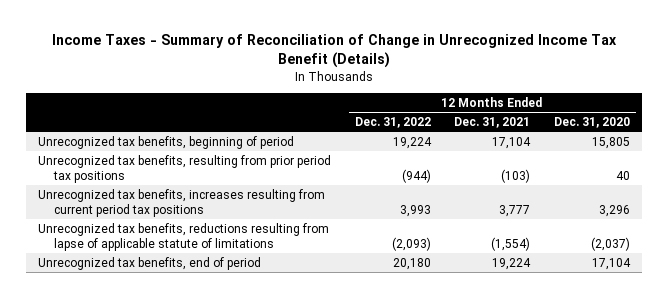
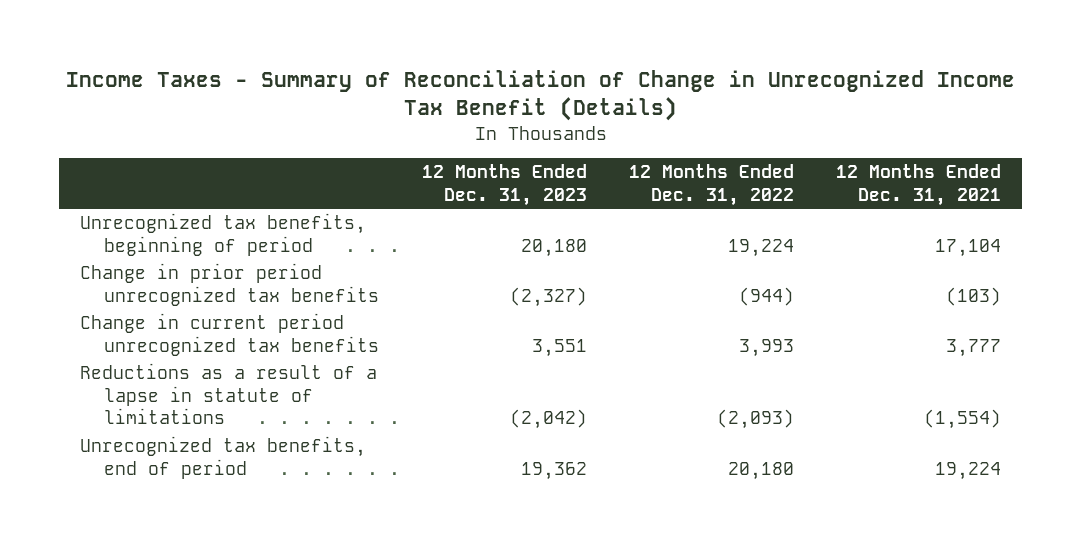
[553,117,630,129] Dec. 31, 2020 -> none
none -> [421,164,587,206] 12 Months Ended Dec. 31, 2023
[37,154,331,183] Unrecognized tax benefits, resulting from prior period tax positions -> [79,263,380,306] Change in prior period unrecognized tax benefits
[37,188,325,217] Unrecognized tax benefits, increases resulting from current period tax positions -> [79,313,380,356] Change in current period unrecognized tax benefits
[37,222,329,251] Unrecognized tax benefits, reductions resulting from lapse of applicable statute of limitations -> [79,363,377,425] Reductions as a result of a lapse in statute of limitations

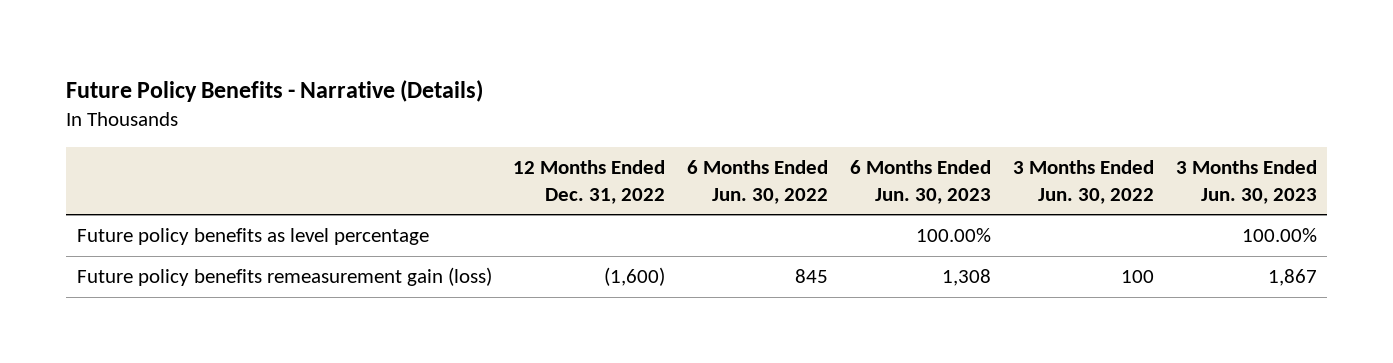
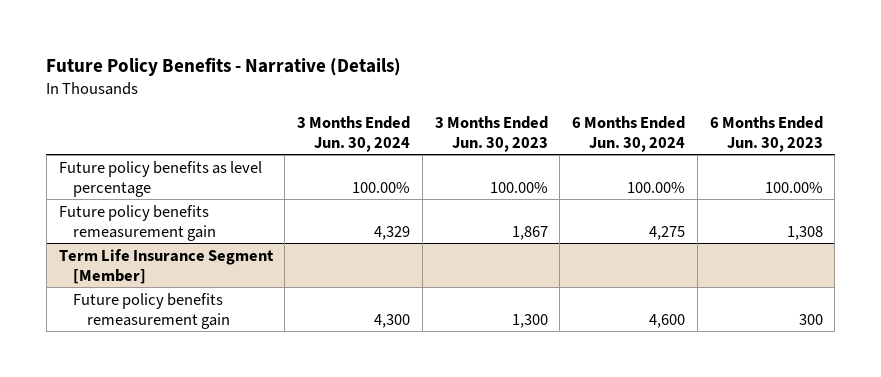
[513,159,666,204] 12 Months Ended Dec. 31, 2022 -> none
[687,159,829,204] 6 Months Ended Jun. 30, 2022 -> none
[1012,159,1154,204] 3 Months Ended Jun. 30, 2022 -> none
none -> [297,115,411,152] 3 Months Ended Jun. 30, 2024
none -> [572,115,686,152] 6 Months Ended Jun. 30, 2024
[76,267,492,287] Future policy benefits remeasurement gain (loss) -> [58,204,216,241] Future policy benefits remeasurement gain
none -> [58,248,274,284] Term Life Insurance Segment [Member]
none -> [72,292,231,329] Future policy benefits remeasurement gain

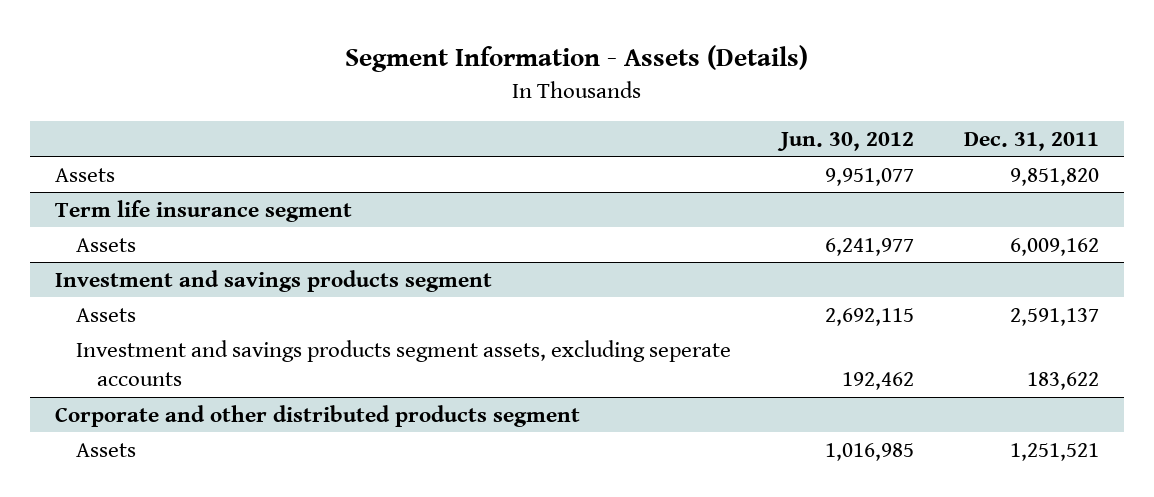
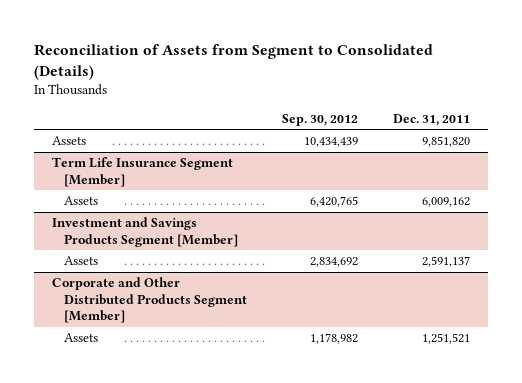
[344,45,808,73] Segment Information - Assets (Details) -> [34,44,434,81] Reconciliation of Assets from Segment to Consolidated (Details)
[776,131,914,151] Jun. 30, 2012 -> none
none -> [282,113,359,126] Sep. 30, 2012
[55,199,353,222] Term life insurance segment -> [52,157,234,187] Term Life Insurance Segment [Member]
[55,269,493,292] Investment and savings products segment -> [52,217,238,247] Investment and Savings Products Segment [Member]
[75,339,731,387] Investment and savings products segment assets, excluding seperate accounts -> none
[55,404,581,427] Corporate and other distributed products segment -> [52,277,247,324] Corporate and Other Distributed Products Segment [Member]

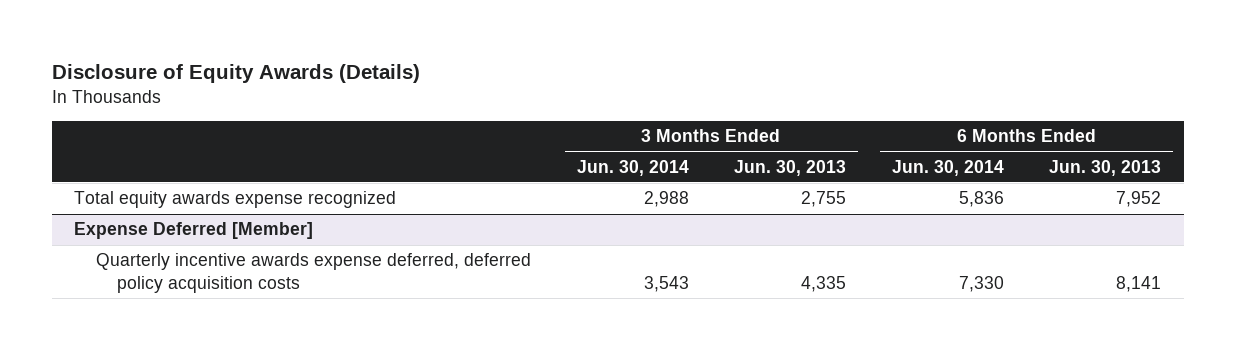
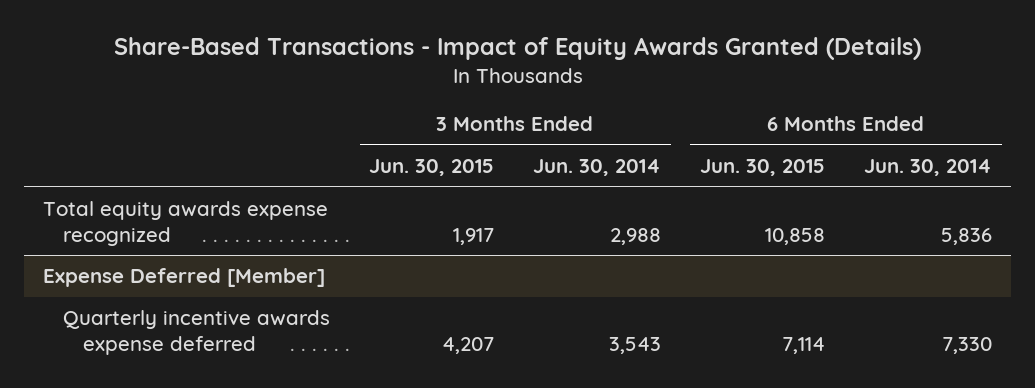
[51,64,420,84] Disclosure of Equity Awards (Details) -> [113,37,921,61] Share-Based Transactions - Impact of Equity Awards Granted (Details)
[734,159,847,176] Jun. 30, 2013 -> none
[1049,159,1162,176] Jun. 30, 2013 -> none
none -> [369,159,495,177] Jun. 30, 2015
none -> [700,159,826,177] Jun. 30, 2015
[95,253,531,293] Quarterly incentive awards expense deferred, deferred policy acquisition costs -> [63,310,331,355] Quarterly incentive awards expense deferred

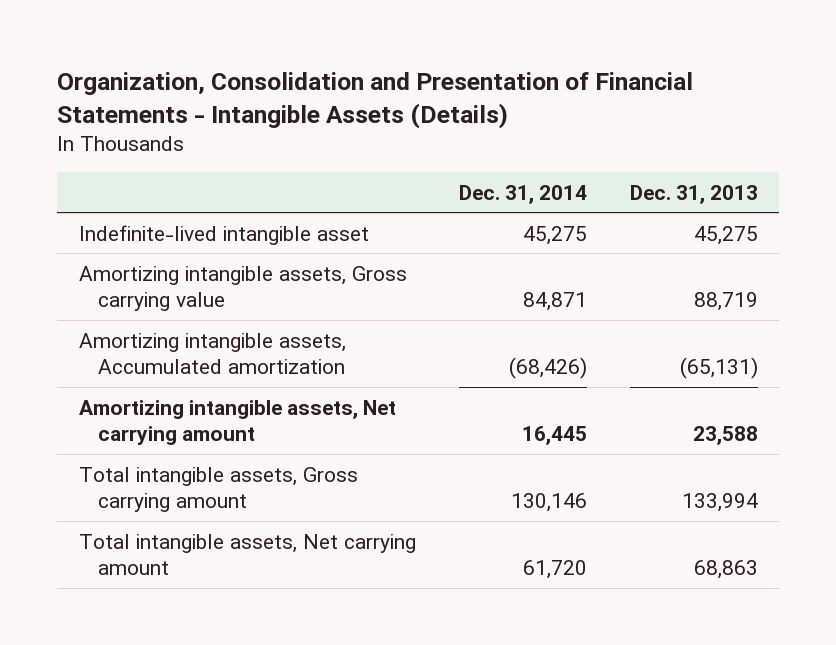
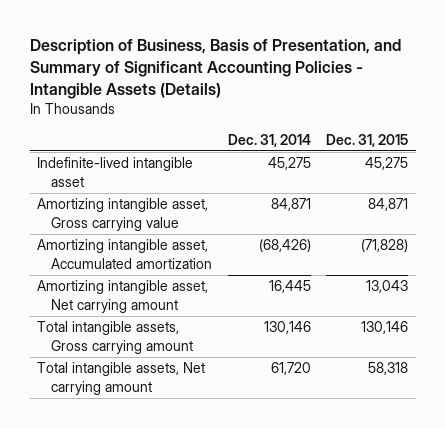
[57,71,694,129] Organization, Consolidation and Presentation of Financial Statements - Intangible Assets (Details) -> [29,39,401,100] Description of Business, Basis of Presentation, and Summary of Significant Accounting Policies - Intangible Assets (Details)
[629,184,758,204] Dec. 31, 2013 -> none
none -> [326,133,409,147] Dec. 31, 2015
[78,265,407,312] Amortizing intangible assets, Gross carrying value -> [37,198,209,231] Amortizing intangible asset, Gross carrying value
[78,332,346,375] Amortizing intangible assets, Accumulated amortization -> [37,239,213,269] Amortizing intangible asset, Accumulated amortization
[78,399,396,446] Amortizing intangible assets, Net carrying amount -> [37,280,209,313] Amortizing intangible asset, Net carrying amount

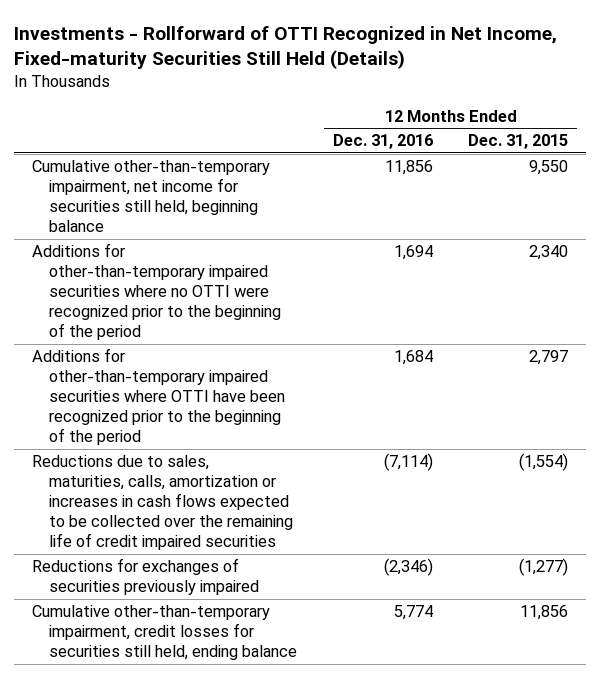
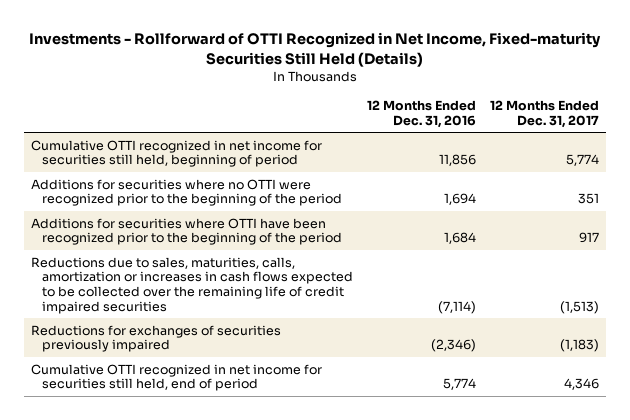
[468,134,569,150] Dec. 31, 2015 -> none
none -> [489,100,599,128] 12 Months Ended Dec. 31, 2017
[32,160,271,233] Cumulative other-than-temporary impairment, net income for securities still held, beginning balance -> [30,139,322,168] Cumulative OTTI recognized in net income for securities still held, beginning of period
[32,243,282,341] Additions for other-than-temporary impaired securities where no OTTI were recognized prior to the beginning of the period -> [30,178,343,207] Additions for securities where no OTTI were recognized prior to the beginning of the period
[32,348,286,446] Additions for other-than-temporary impaired securities where OTTI have been recognized prior to the beginning of the period -> [30,217,343,246] Additions for securities where OTTI have been recognized prior to the beginning of the period
[32,605,298,661] Cumulative other-than-temporary impairment, credit losses for securities still held, ending balance -> [30,363,322,392] Cumulative OTTI recognized in net income for securities still held, end of period

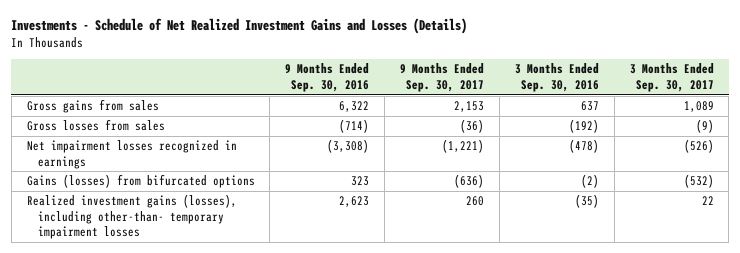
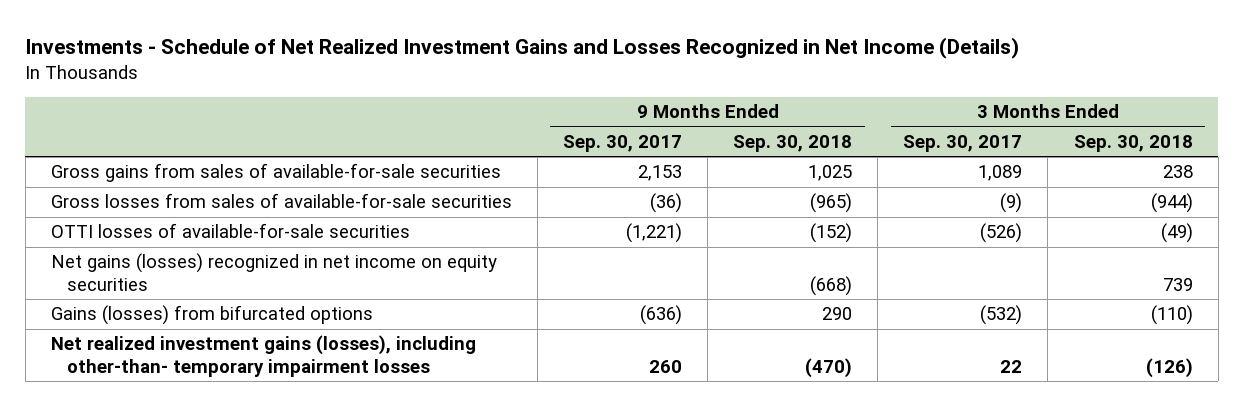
[11,18,468,35] Investments - Schedule of Net Realized Investment Gains and Losses (Details) -> [25,36,1020,59] Investments - Schedule of Net Realized Investment Gains and Losses Recognized in Net Income (Details)
[285,63,370,92] 9 Months Ended Sep. 30, 2016 -> none
[514,63,599,92] 3 Months Ended Sep. 30, 2016 -> none
none -> [733,135,853,153] Sep. 30, 2018
none -> [1073,135,1193,153] Sep. 30, 2018
[26,99,159,114] Gross gains from sales -> [50,163,501,183] Gross gains from sales of available-for-sale securities
[26,119,165,132] Gross losses from sales -> [50,193,512,209] Gross losses from sales of available-for-sale securities
[26,140,237,169] Net impairment losses recognized in earnings -> [50,223,410,239] OTTI losses of available-for-sale securities
none -> [50,253,497,291] Net gains (losses) recognized in net income on equity securities
[26,194,237,240] Realized investment gains (losses), including other-than- temporary impairment losses -> [50,335,476,377] Net realized investment gains (losses), including other-than- temporary impairment losses

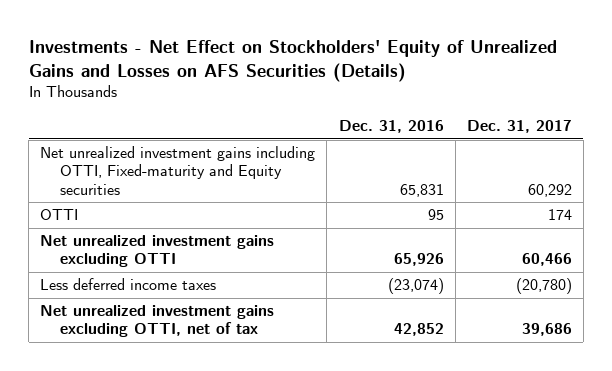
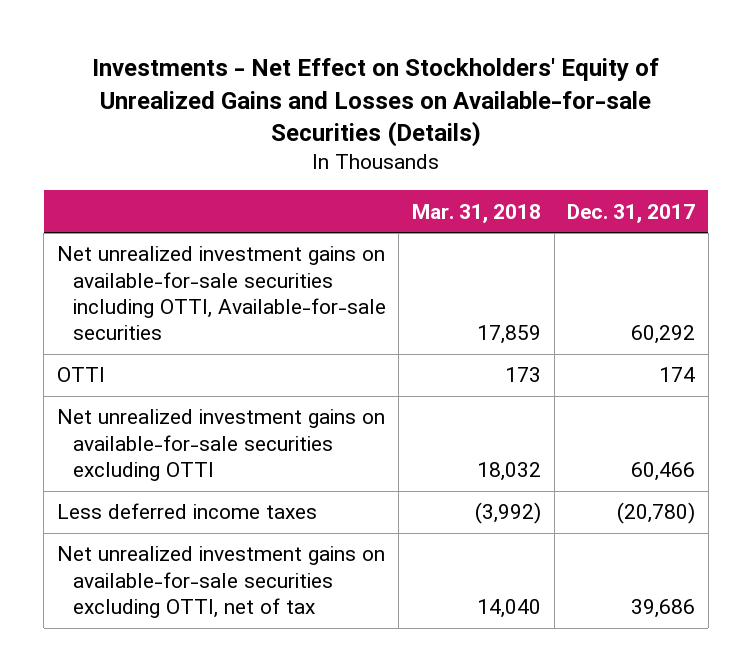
[28,39,557,82] Investments - Net Effect on Stockholders' Equity of Unrealized Gains and Losses on AFS Securities (Details) -> [92,58,660,148] Investments - Net Effect on Stockholders' Equity of Unrealized Gains and Losses on Available-for-sale Securities (Details)
[338,120,444,134] Dec. 31, 2016 -> none
none -> [411,203,541,223] Mar. 31, 2018
[40,146,316,195] Net unrealized investment gains including OTTI, Fixed-maturity and Equity securities -> [56,246,386,341] Net unrealized investment gains on available-for-sale securities including OTTI, Available-for-sale securities
[40,235,275,268] Net unrealized investment gains excluding OTTI -> [56,409,385,481] Net unrealized investment gains on available-for-sale securities excluding OTTI
[40,305,275,338] Net unrealized investment gains excluding OTTI, net of tax -> [56,546,385,618] Net unrealized investment gains on available-for-sale securities excluding OTTI, net of tax

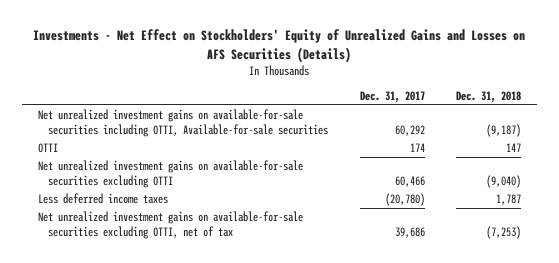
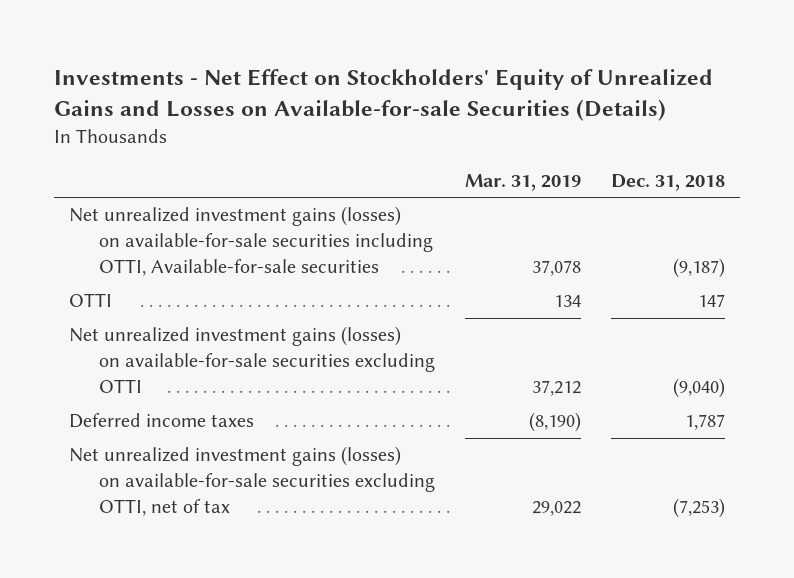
[33,29,526,63] Investments - Net Effect on Stockholders' Equity of Unrealized Gains and Losses on AFS Securities (Details) -> [54,69,714,122] Investments - Net Effect on Stockholders' Equity of Unrealized Gains and Losses on Available-for-sale Securities (Details)
[359,90,425,103] Dec. 31, 2017 -> none
none -> [465,173,582,191] Mar. 31, 2019
[37,109,329,138] Net unrealized investment gains on available-for-sale securities including OTTI, Available-for-sale securities -> [68,206,434,277] Net unrealized investment gains (losses) on available-for-sale securities including OTTI, Available-for-sale securities
[37,160,303,189] Net unrealized investment gains on available-for-sale securities excluding OTTI -> [68,326,436,394] Net unrealized investment gains (losses) on available-for-sale securities excluding OTTI
[37,193,168,205] Less deferred income taxes -> [68,413,254,429] Deferred income taxes
[37,211,303,240] Net unrealized investment gains on available-for-sale securities excluding OTTI, net of tax -> [68,446,436,517] Net unrealized investment gains (losses) on available-for-sale securities excluding OTTI, net of tax

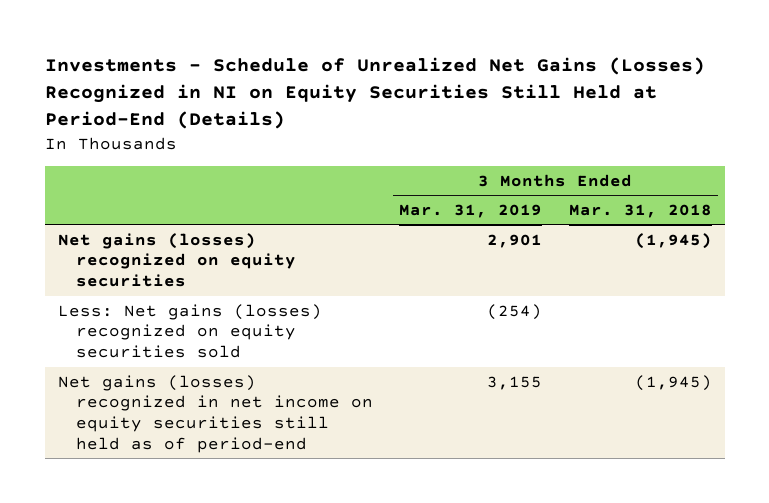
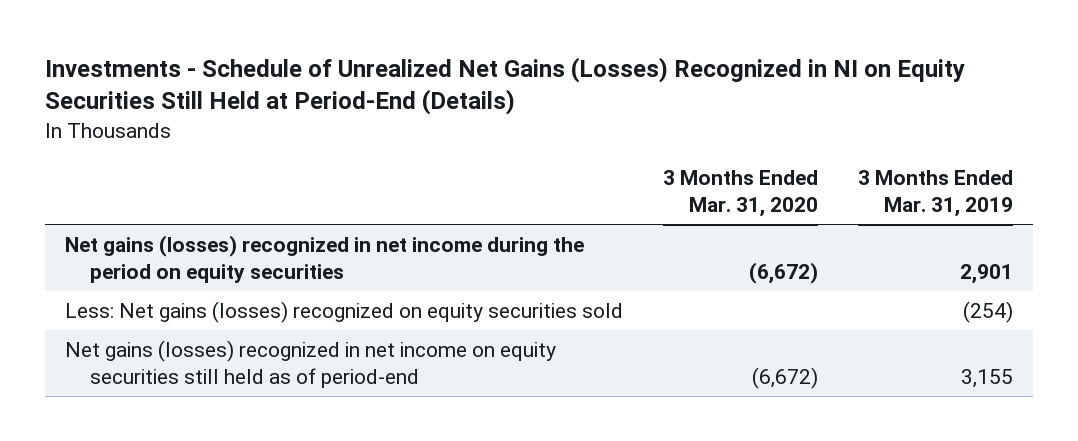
[568,203,712,218] Mar. 31, 2018 -> none
none -> [662,170,818,218] 3 Months Ended Mar. 31, 2020
[57,232,296,288] Net gains (losses) recognized on equity securities -> [64,234,584,283] Net gains (losses) recognized in net income during the period on equity securities

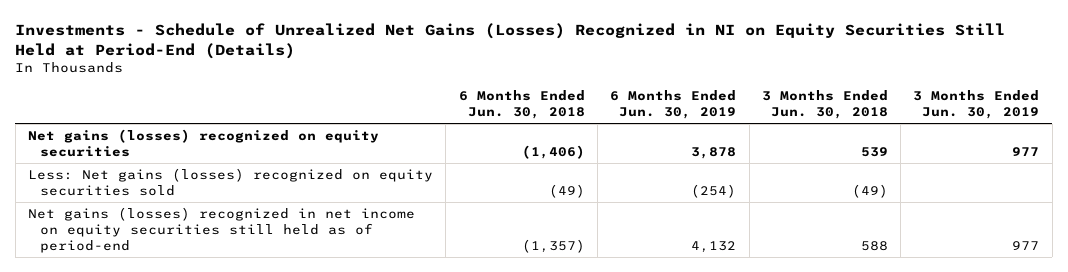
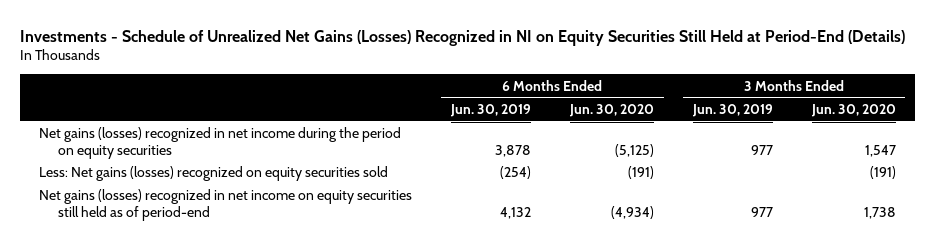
[458,90,585,120] 6 Months Ended Jun. 30, 2018 -> none
[761,90,888,120] 3 Months Ended Jun. 30, 2018 -> none
none -> [568,103,654,117] Jun. 30, 2020
none -> [810,103,896,117] Jun. 30, 2020
[28,128,380,157] Net gains (losses) recognized on equity securities -> [39,127,402,159] Net gains (losses) recognized in net income during the period on equity securities

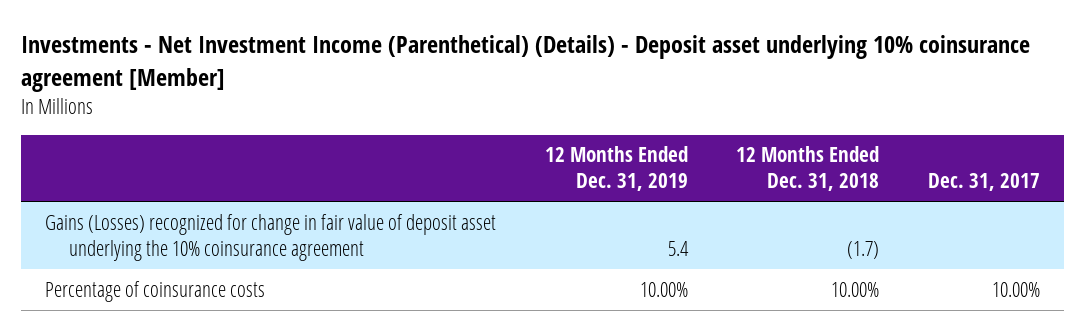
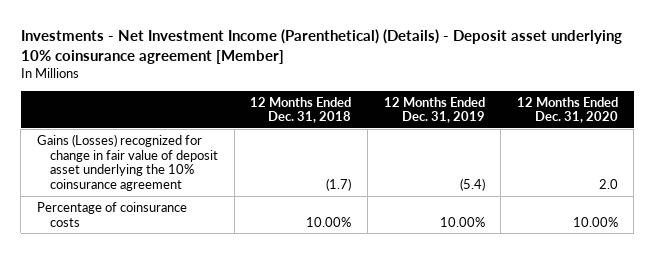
[927,173,1040,192] Dec. 31, 2017 -> none
none -> [516,96,618,124] 12 Months Ended Dec. 31, 2020
[667,240,689,256] 5.4 -> [459,178,485,192] (5.4)

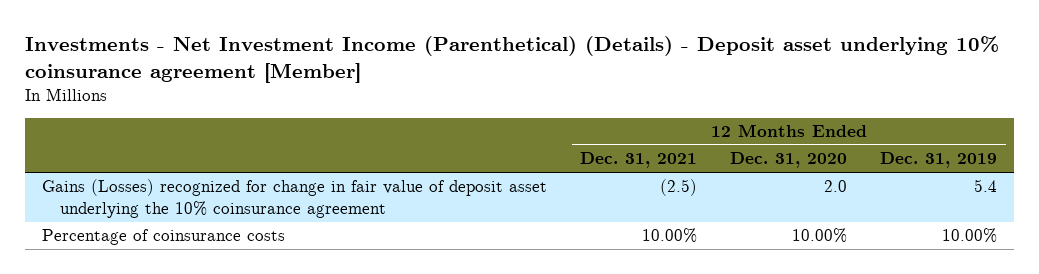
[250,96,352,124] 12 Months Ended Dec. 31, 2018 -> none
none -> [579,152,697,169] Dec. 31, 2021
[459,178,485,192] (5.4) -> [974,179,998,193] 5.4

